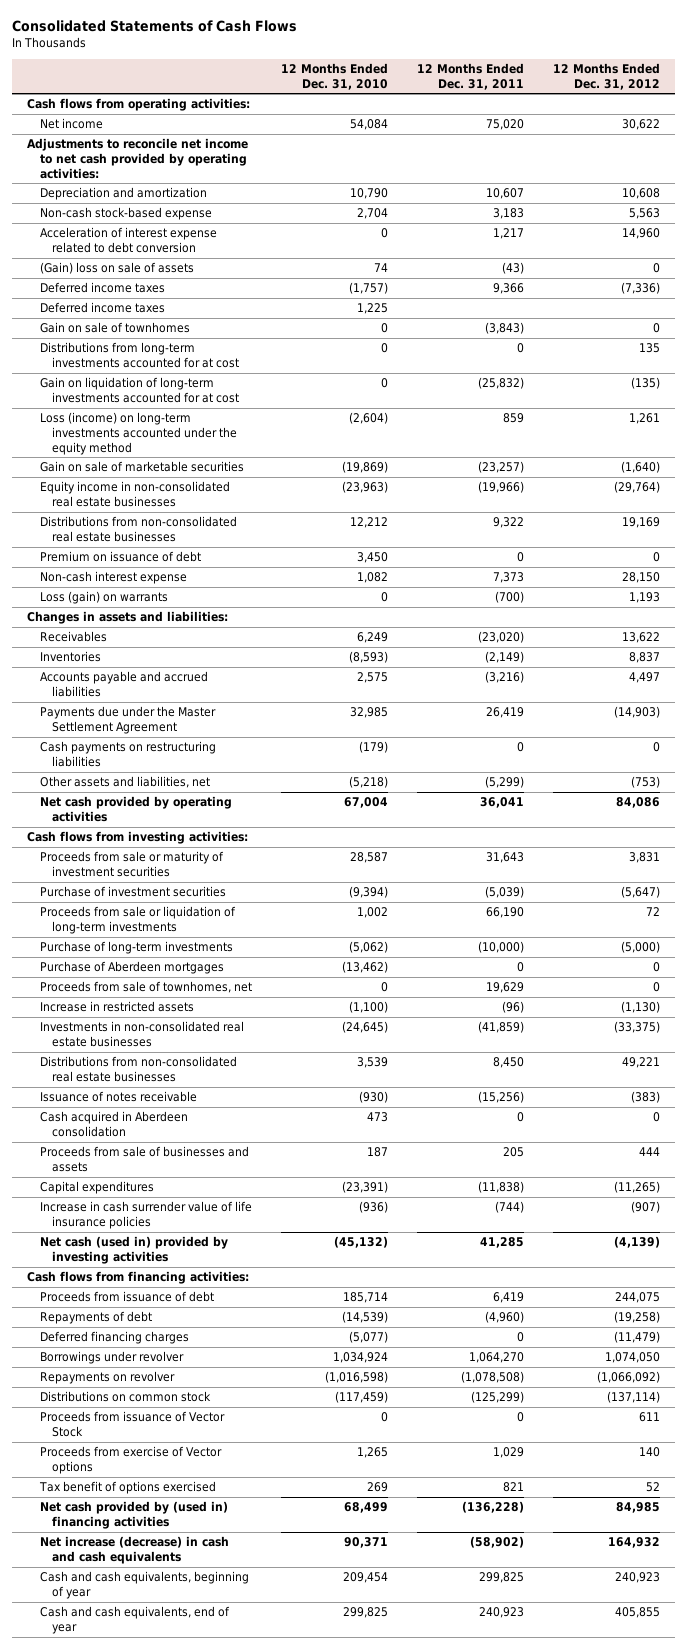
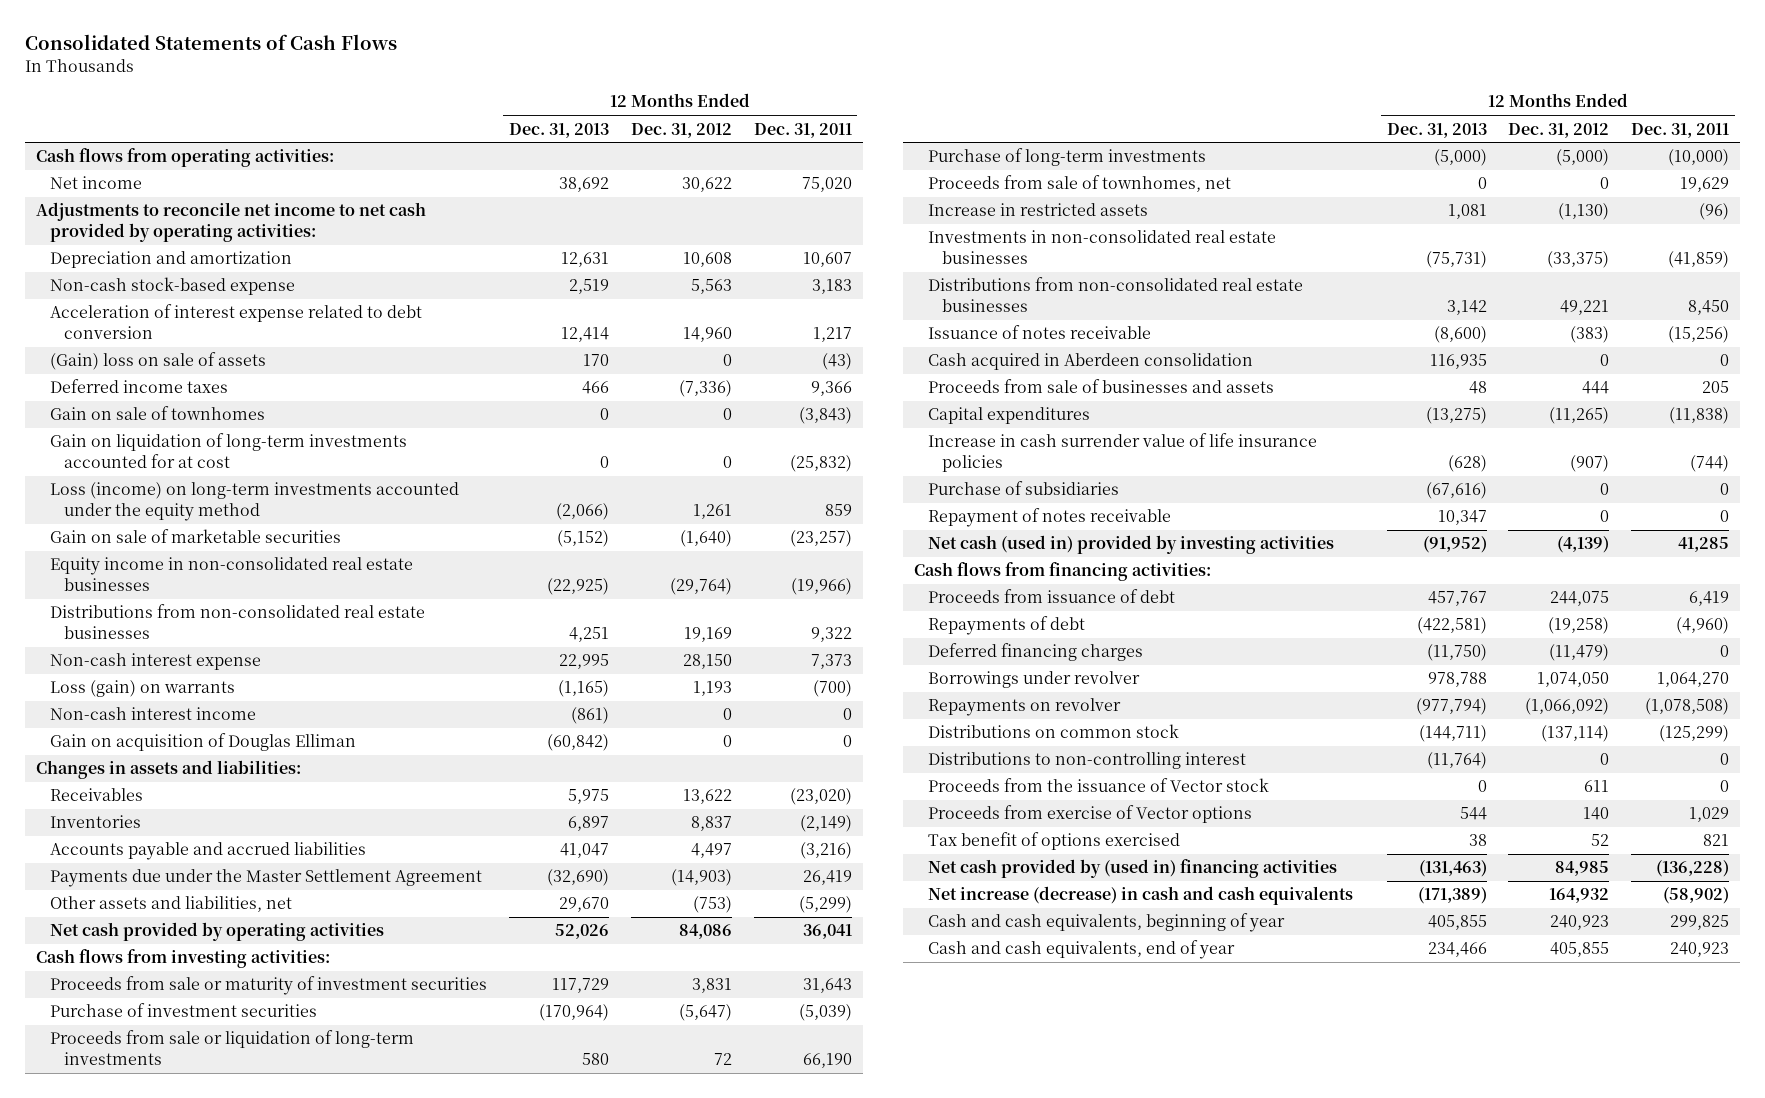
[280,63,388,90] 12 Months Ended Dec. 31, 2010 -> none
none -> [508,122,609,138] Dec. 31, 2013
[39,302,165,314] Deferred income taxes -> none
[39,342,240,369] Distributions from long-term investments accounted for at cost -> none
[631,377,661,390] (135) -> [722,456,732,469] 0
[39,551,201,563] Premium on issuance of debt -> none
none -> [50,707,257,721] Non-cash interest income
none -> [50,733,357,752] Gain on acquisition of Douglas Elliman
[39,741,216,768] Cash payments on restructuring liabilities -> none
[39,961,224,975] Purchase of Aberdeen mortgages -> none
none -> [927,481,1119,496] Purchase of subsidiaries
none -> [927,508,1171,528] Repayment of notes receivable
none -> [927,752,1246,770] Distributions to non-controlling interest
[39,1411,225,1438] Proceeds from issuance of Vector Stock -> [927,778,1269,793] Proceeds from the issuance of Vector stock

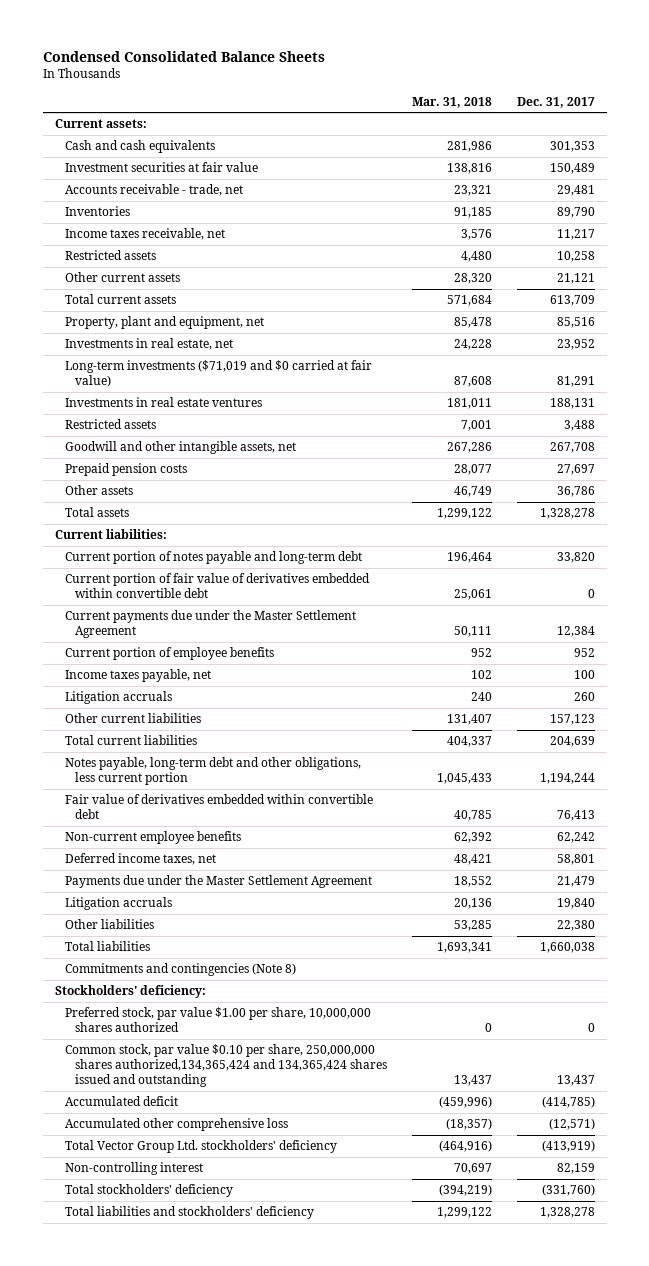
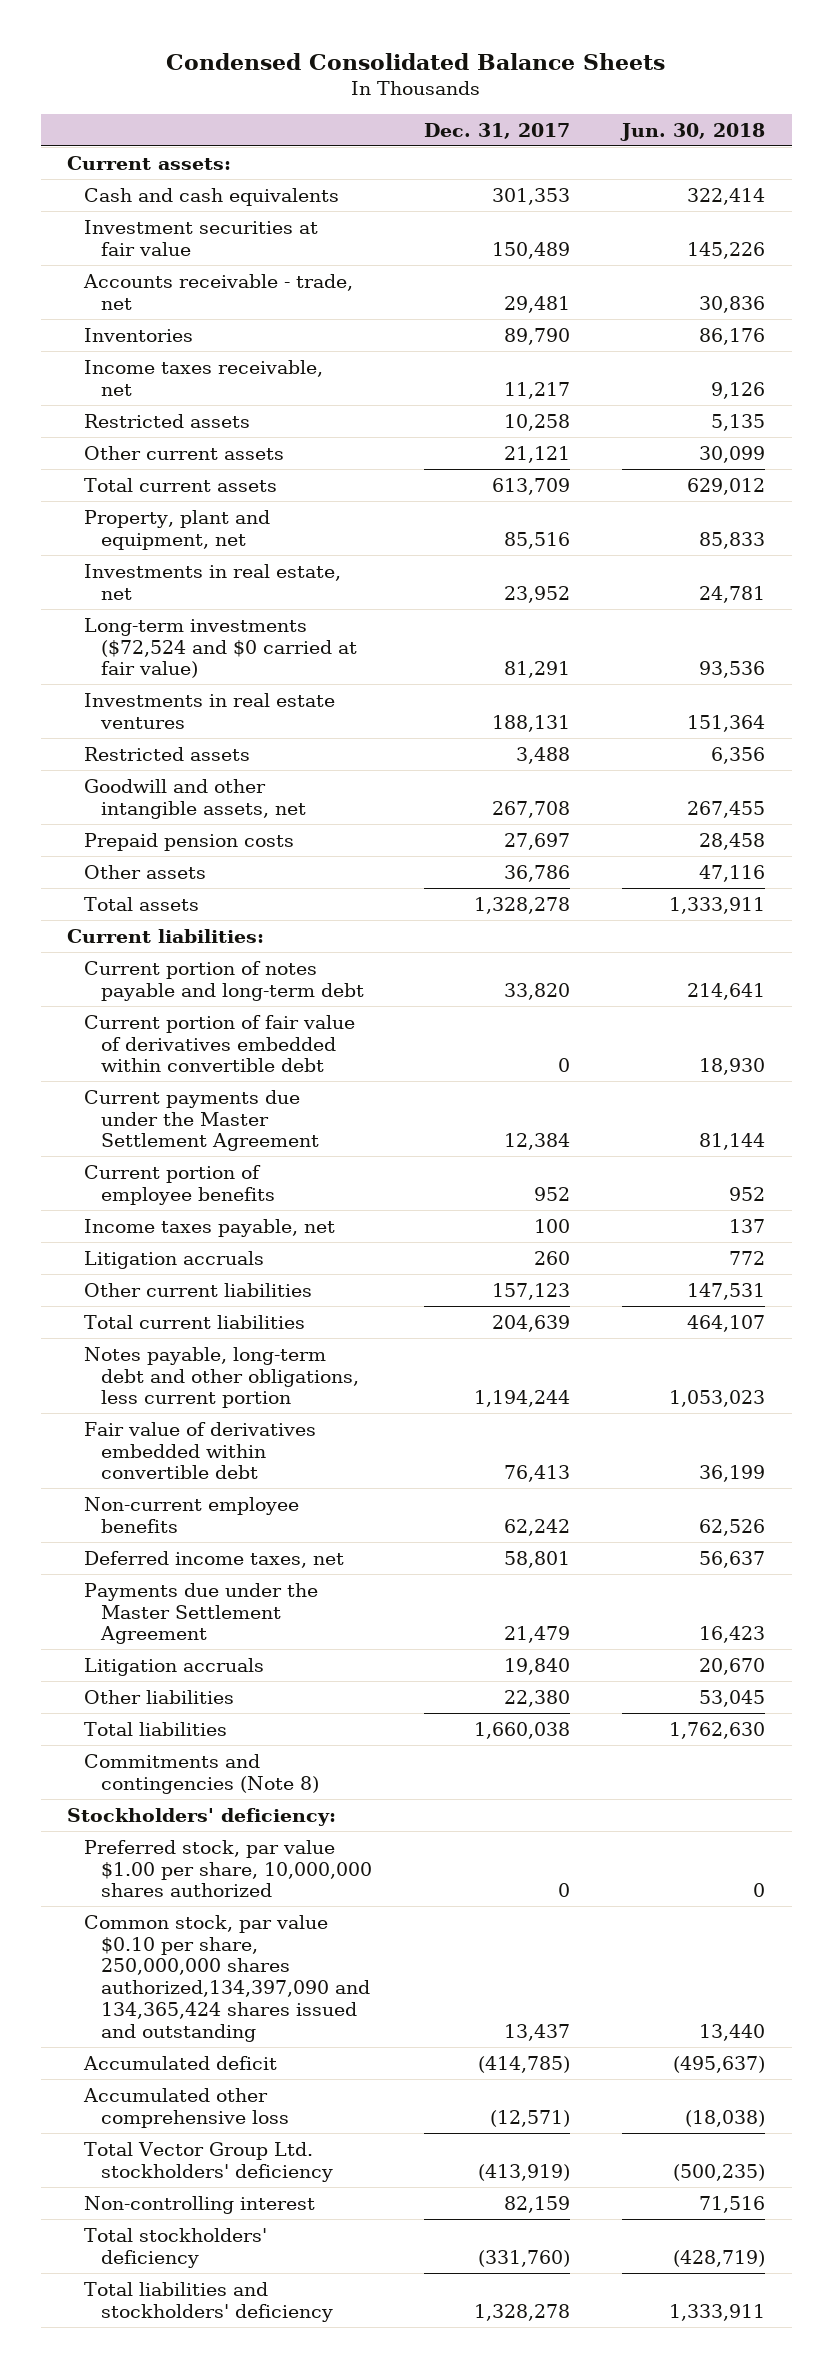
[411,96,492,108] Mar. 31, 2018 -> none
none -> [620,122,766,141] Jun. 30, 2018
[65,360,373,388] Long-term investments ($71,019 and $0 carried at fair value) -> [83,617,358,679] Long-term investments ($72,524 and $0 carried at fair value)
[65,1044,388,1088] Common stock, par value $0.10 per share, 250,000,000 shares authorized,134,365,424 and 134,365,424 shares issued and outstanding -> [83,1914,371,2042] Common stock, par value $0.10 per share, 250,000,000 shares authorized,134,397,090 and 134,365,424 shares issued and outstanding

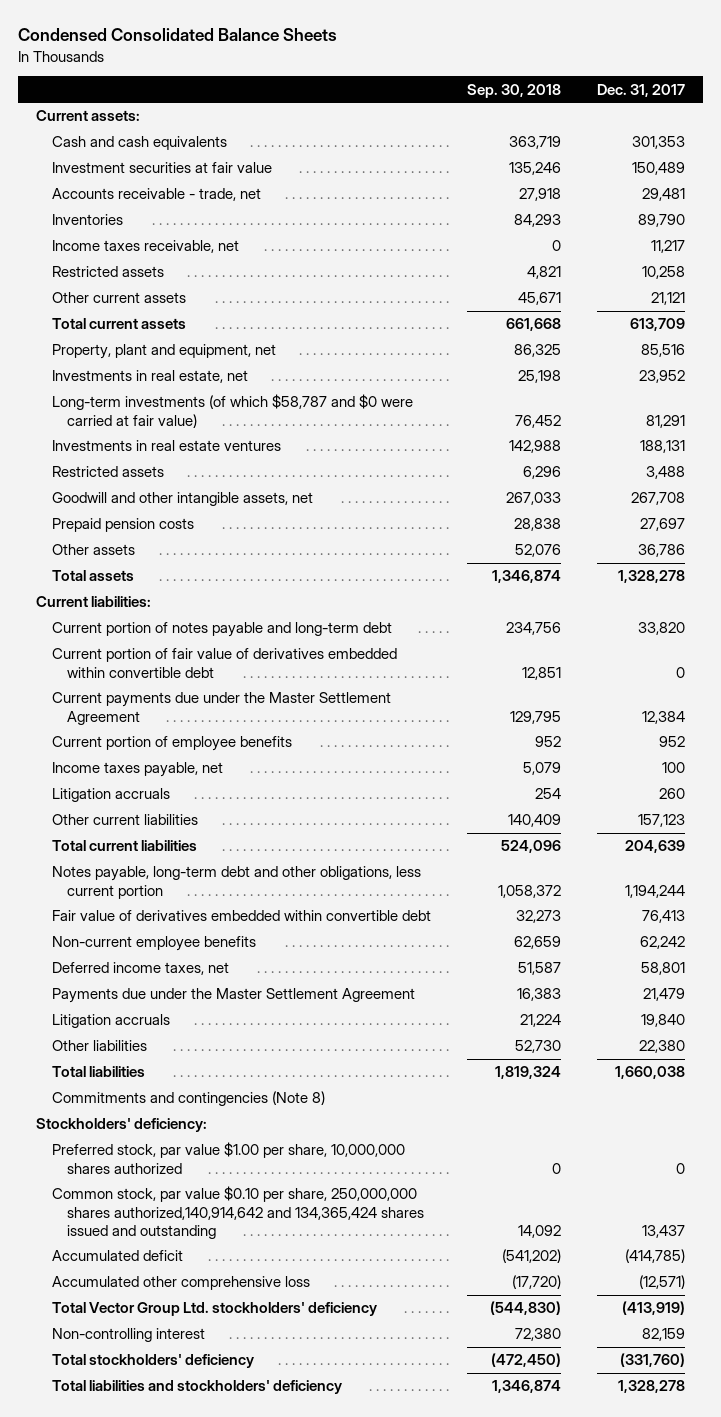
[620,122,766,141] Jun. 30, 2018 -> none
none -> [466,83,561,98] Sep. 30, 2018
[83,617,358,679] Long-term investments ($72,524 and $0 carried at fair value) -> [51,394,413,428] Long-term investments (of which $58,787 and $0 were carried at fair value)
[83,1914,371,2042] Common stock, par value $0.10 per share, 250,000,000 shares authorized,134,397,090 and 134,365,424 shares issued and outstanding -> [51,1186,425,1239] Common stock, par value $0.10 per share, 250,000,000 shares authorized,140,914,642 and 134,365,424 shares issued and outstanding

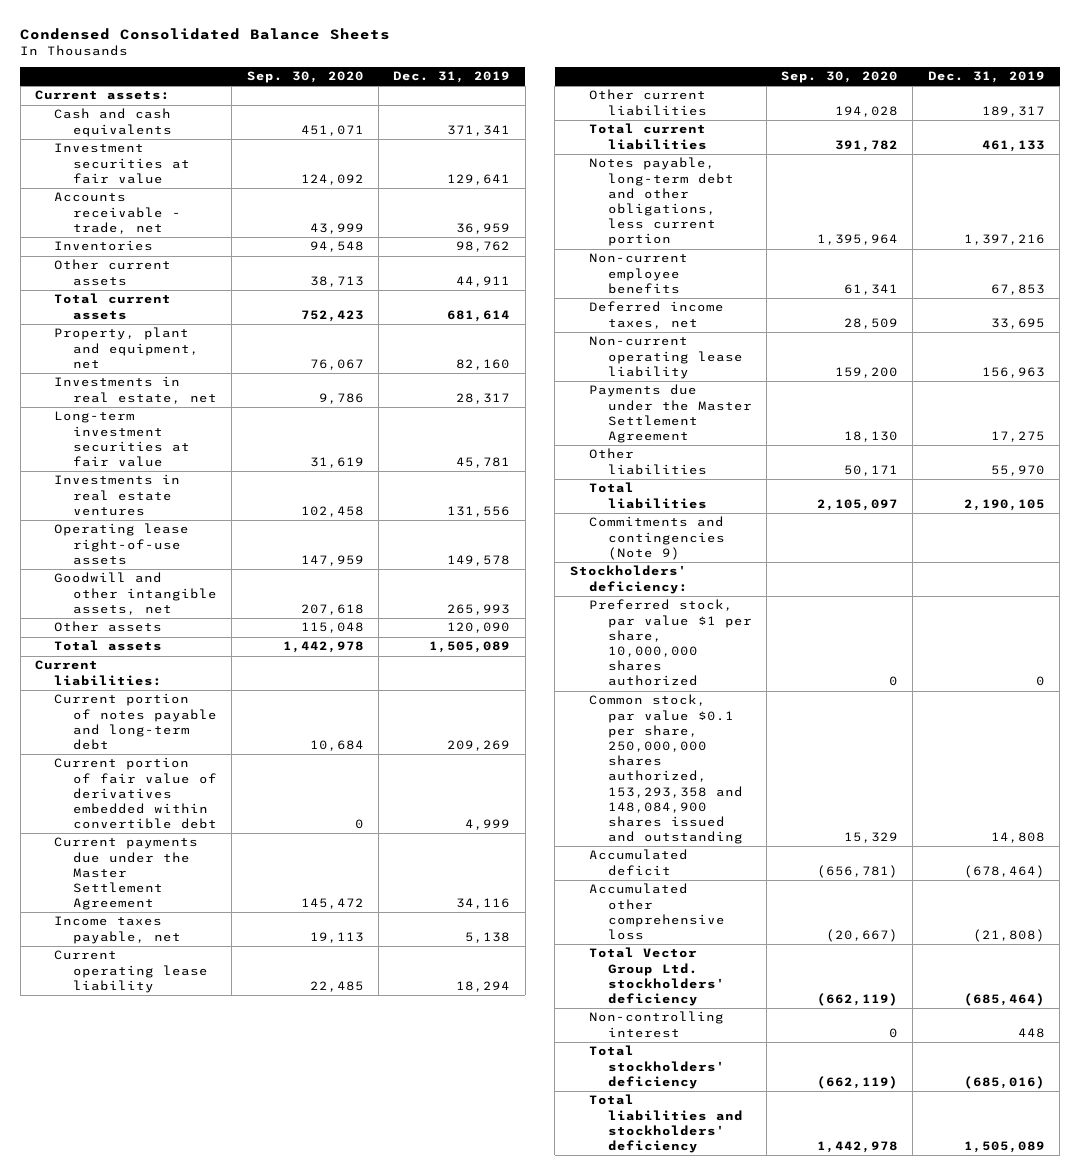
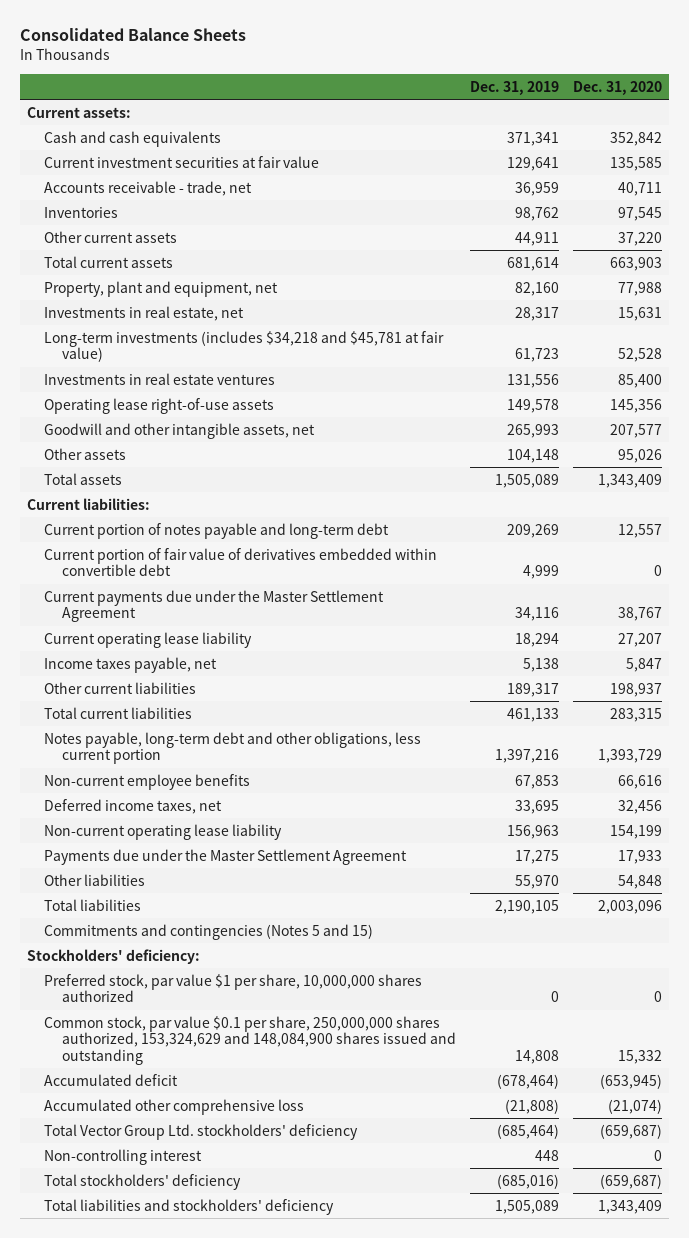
[20,27,391,40] Condensed Consolidated Balance Sheets -> [20,28,247,42] Consolidated Balance Sheets
[246,71,364,84] Sep. 30, 2020 -> none
none -> [573,80,663,95] Dec. 31, 2020
[54,143,191,184] Investment securities at fair value -> [44,155,320,168] Current investment securities at fair value
[54,411,191,468] Long-term investment securities at fair value -> none
none -> [44,330,445,363] Long-term investments (includes $34,218 and $45,781 at fair value)
[447,622,511,634] 120,090 -> [506,448,559,463] 104,148
[54,916,182,944] Income taxes payable, net -> [44,656,218,673] Income taxes payable, net
[588,516,725,560] Commitments and contingencies (Note 9) -> [44,923,374,940] Commitments and contingencies (Notes 5 and 15)
[588,694,743,845] Common stock, par value $0.1 per share, 250,000,000 shares authorized, 153,293,358 and 148,084,900 shares issued and outstanding -> [44,1015,456,1065] Common stock, par value $0.1 per share, 250,000,000 shares authorized, 153,324,629 and 148,084,900 shares issued and outstanding

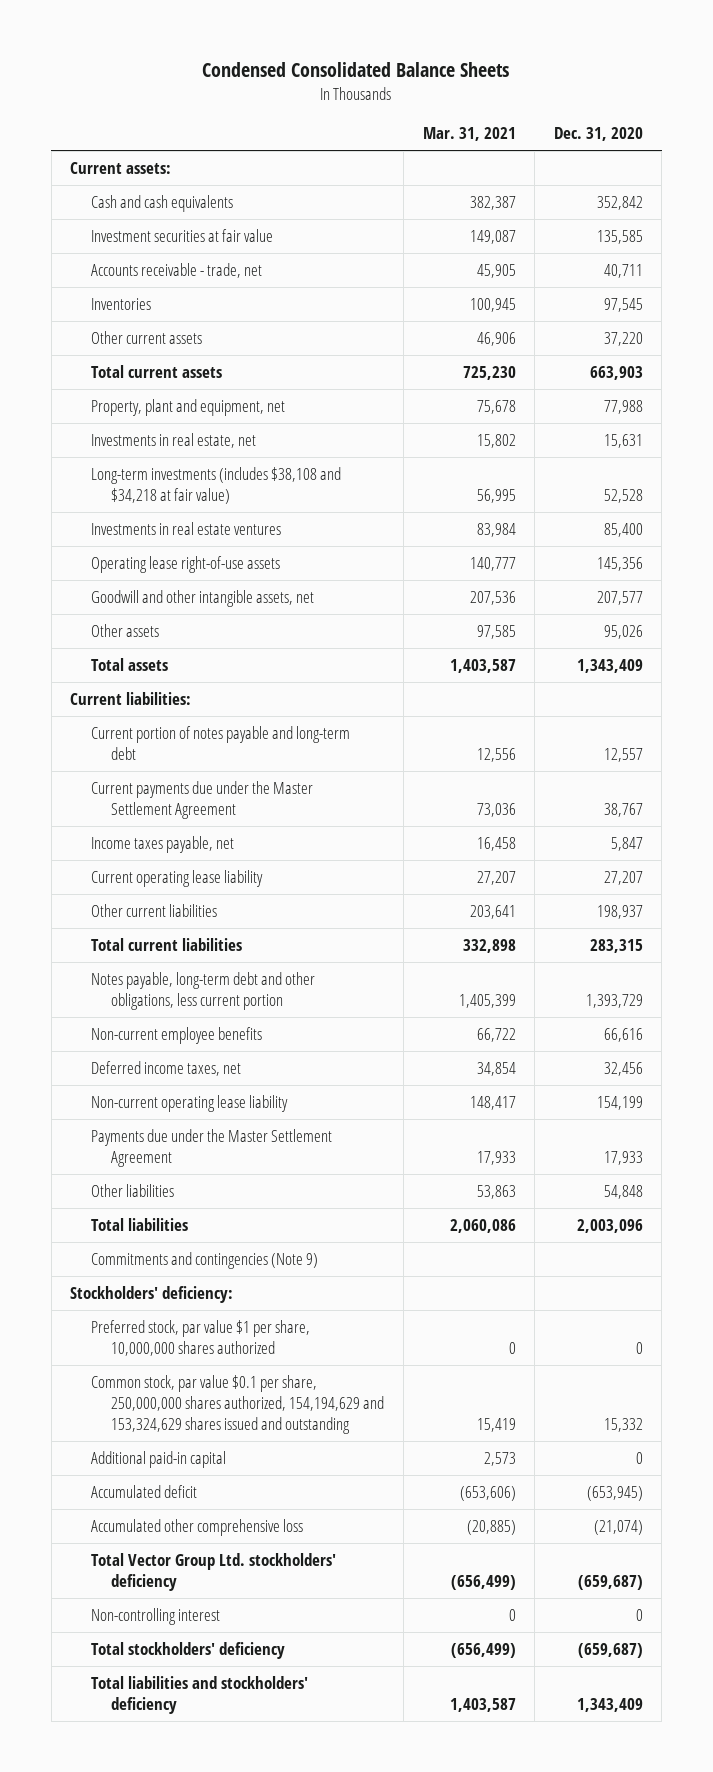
[20,28,247,42] Consolidated Balance Sheets -> [202,62,510,78] Condensed Consolidated Balance Sheets
[469,80,559,95] Dec. 31, 2019 -> none
none -> [422,127,516,142] Mar. 31, 2021
[44,155,320,168] Current investment securities at fair value -> [90,228,273,242] Investment securities at fair value
[44,330,445,363] Long-term investments (includes $34,218 and $45,781 at fair value) -> [90,466,341,504] Long-term investments (includes $38,108 and $34,218 at fair value)
[44,547,438,577] Current portion of fair value of derivatives embedded within convertible debt -> none
[44,631,253,648] Current operating lease liability -> [90,869,263,887] Current operating lease liability
[44,923,374,940] Commitments and contingencies (Notes 5 and 15) -> [90,1251,318,1269] Commitments and contingencies (Note 9)
[44,1015,456,1065] Common stock, par value $0.1 per share, 250,000,000 shares authorized, 153,324,629 and 148,084,900 shares issued and outstanding -> [90,1374,385,1434] Common stock, par value $0.1 per share, 250,000,000 shares authorized, 154,194,629 and 153,324,629 shares issued and outstanding
none -> [90,1450,226,1468] Additional paid-in capital

